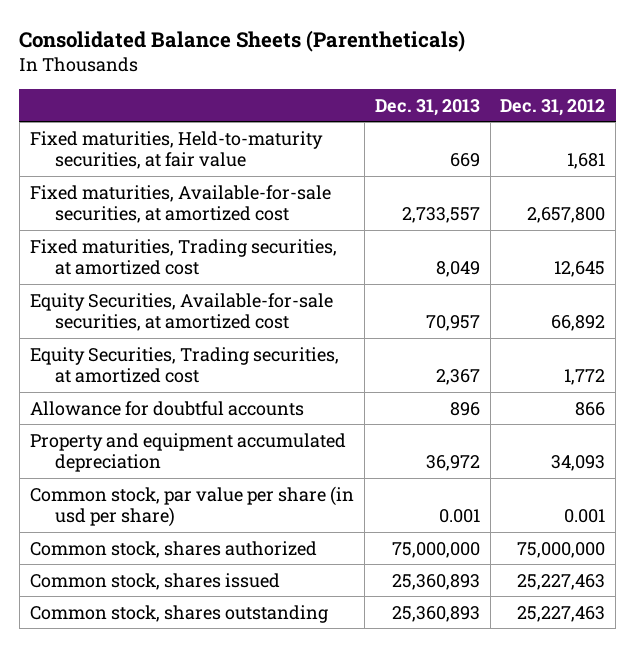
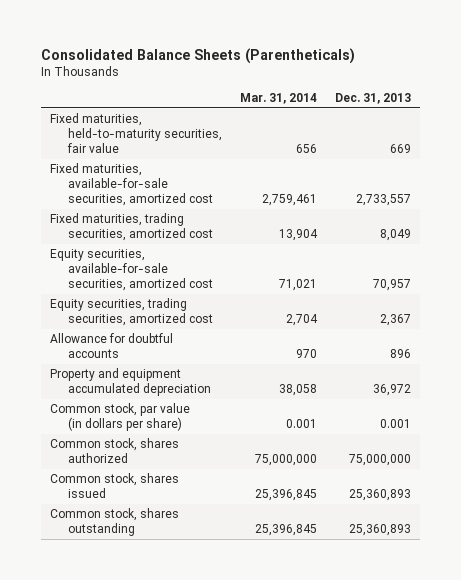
[500,98,606,116] Dec. 31, 2012 -> none
none -> [240,92,318,104] Mar. 31, 2014
[29,130,323,170] Fixed maturities, Held-to-maturity securities, at fair value -> [50,113,223,154] Fixed maturities, held-to-maturity securities, fair value
[29,184,331,224] Fixed maturities, Available-for-sale securities, at amortized cost -> [50,163,214,207] Fixed maturities, available-for-sale securities, amortized cost
[29,238,337,276] Fixed maturities, Trading securities, at amortized cost -> [50,213,214,242] Fixed maturities, trading securities, amortized cost
[29,292,333,332] Equity Securities, Available-for-sale securities, at amortized cost -> [50,249,214,292] Equity securities, available-for-sale securities, amortized cost
[29,346,339,384] Equity Securities, Trading securities, at amortized cost -> [50,298,214,327] Equity securities, trading securities, amortized cost
[29,485,354,528] Common stock, par value per share (in usd per share) -> [50,403,191,432] Common stock, par value (in dollars per share)

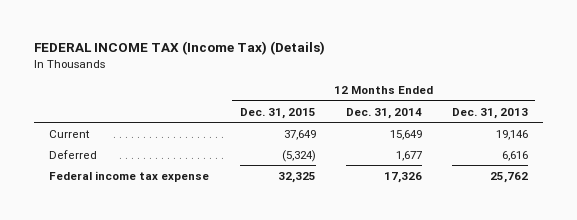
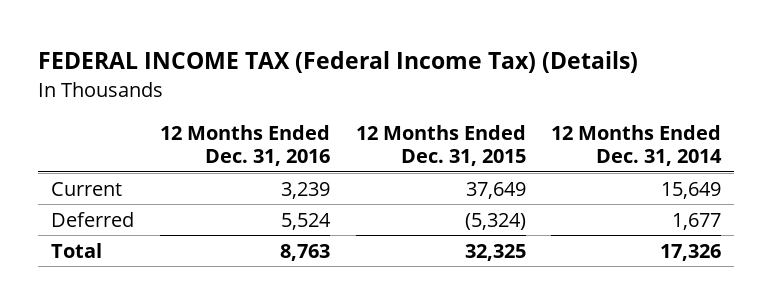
[34,41,326,56] FEDERAL INCOME TAX (Income Tax) (Details) -> [38,51,639,74] FEDERAL INCOME TAX (Federal Income Tax) (Details)
[451,107,528,119] Dec. 31, 2013 -> none
none -> [159,124,330,167] 12 Months Ended Dec. 31, 2016
[49,170,210,182] Federal income tax expense -> [50,242,102,258] Total

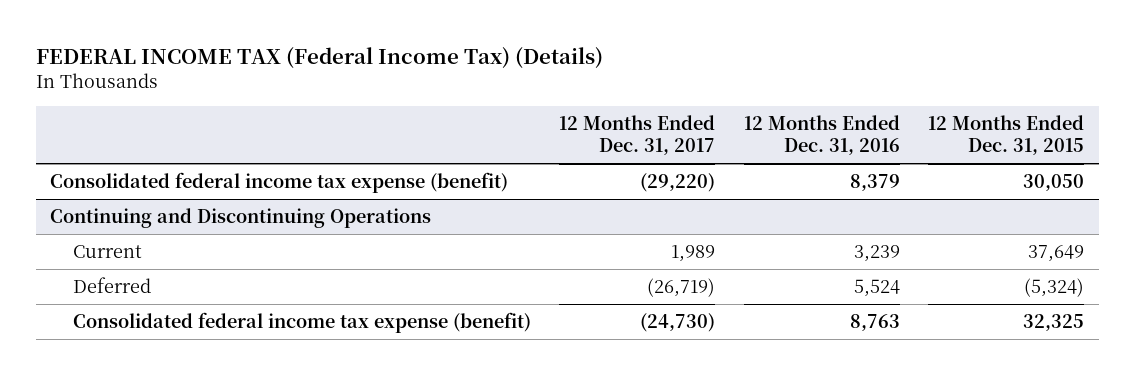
[551,124,723,167] 12 Months Ended Dec. 31, 2014 -> none
none -> [559,115,716,156] 12 Months Ended Dec. 31, 2017
none -> [50,172,509,194] Consolidated federal income tax expense (benefit)
none -> [50,208,432,229] Continuing and Discontinuing Operations
[50,242,102,258] Total -> [72,312,531,334] Consolidated federal income tax expense (benefit)

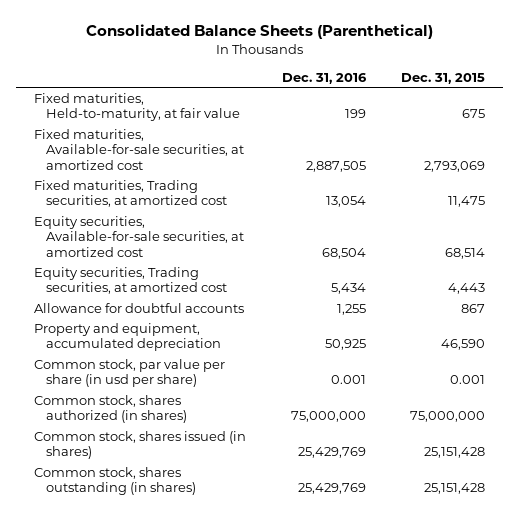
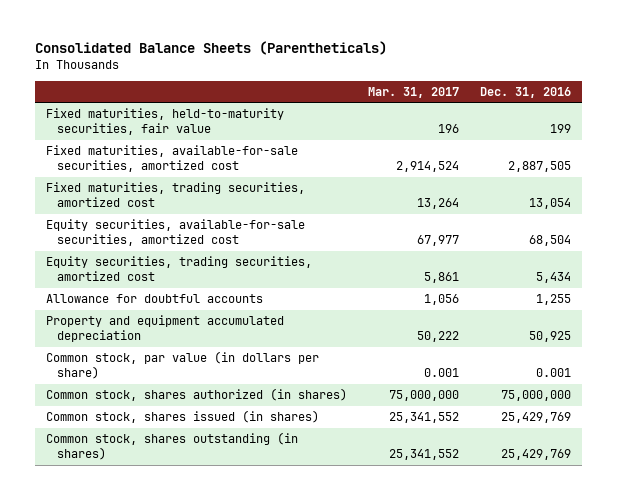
[85,24,433,40] Consolidated Balance Sheets (Parenthetical) -> [35,41,388,56] Consolidated Balance Sheets (Parentheticals)
[401,72,486,84] Dec. 31, 2015 -> none
none -> [368,86,460,98] Mar. 31, 2017
[33,92,241,122] Fixed maturities, Held-to-maturity, at fair value -> [45,108,284,136] Fixed maturities, held-to-maturity securities, fair value
[33,128,245,170] Fixed maturities, Available-for-sale securities, at amortized cost -> [45,145,298,173] Fixed maturities, available-for-sale securities, amortized cost
[33,179,228,208] Fixed maturities, Trading securities, at amortized cost -> [45,182,305,208] Fixed maturities, trading securities, amortized cost
[33,215,245,257] Equity securities, Available-for-sale securities, at amortized cost -> [45,219,305,247] Equity securities, available-for-sale securities, amortized cost
[33,266,228,295] Equity securities, Trading securities, at amortized cost -> [45,256,312,282] Equity securities, trading securities, amortized cost
[33,322,222,352] Property and equipment, accumulated depreciation -> [45,315,284,343] Property and equipment accumulated depreciation
[33,358,225,388] Common stock, par value per share (in usd per share) -> [45,351,319,380] Common stock, par value (in dollars per share)

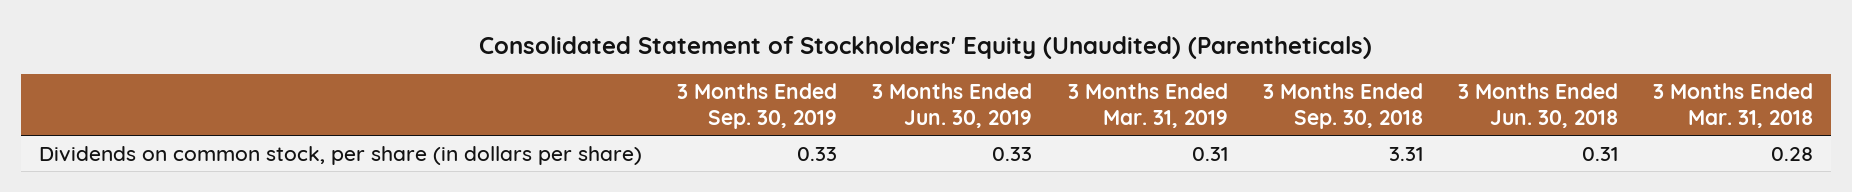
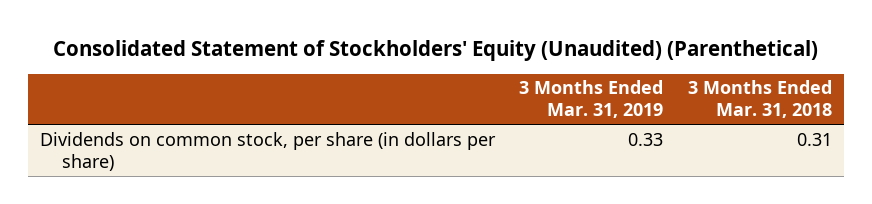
[479,35,1373,59] Consolidated Statement of Stockholders' Equity (Unaudited) (Parentheticals) -> [52,39,818,61] Consolidated Statement of Stockholders' Equity (Unaudited) (Parenthetical)
[677,83,838,130] 3 Months Ended Sep. 30, 2019 -> none
[872,83,1033,129] 3 Months Ended Jun. 30, 2019 -> none
[1262,83,1423,130] 3 Months Ended Sep. 30, 2018 -> none
[1458,83,1619,129] 3 Months Ended Jun. 30, 2018 -> none
[1191,146,1228,161] 0.31 -> [628,132,664,146] 0.33
[1771,146,1814,161] 0.28 -> [796,132,832,146] 0.31

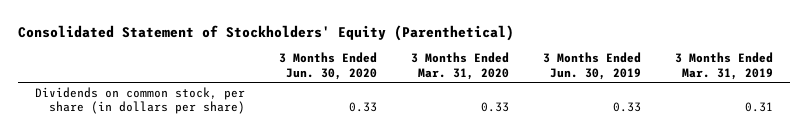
[52,39,818,61] Consolidated Statement of Stockholders' Equity (Unaudited) (Parenthetical) -> [18,24,515,41] Consolidated Statement of Stockholders' Equity (Parenthetical)
[687,80,832,119] 3 Months Ended Mar. 31, 2018 -> none
none -> [279,52,378,80] 3 Months Ended Jun. 30, 2020
none -> [411,52,510,80] 3 Months Ended Mar. 31, 2020
none -> [543,52,642,80] 3 Months Ended Jun. 30, 2019
[628,132,664,146] 0.33 -> [745,102,774,113] 0.31

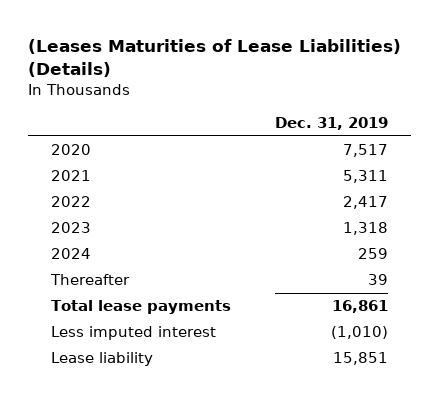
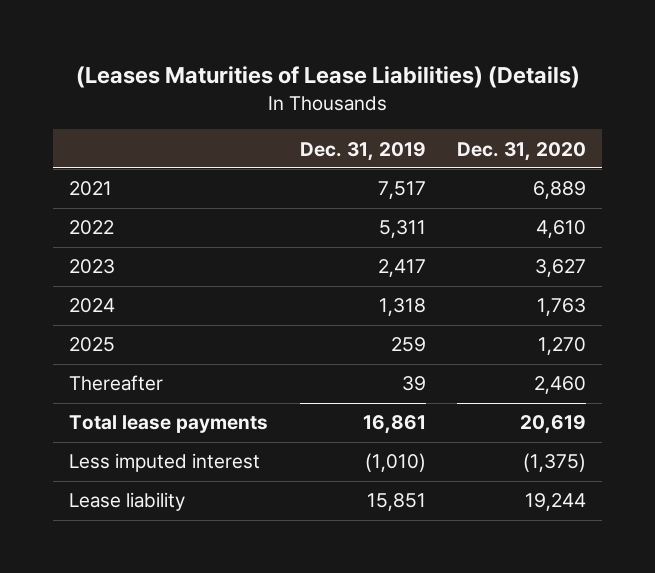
none -> [457,141,587,161] Dec. 31, 2020
[50,144,91,156] 2020 -> [68,181,112,197] 2021
[50,170,91,182] 2021 -> [68,220,114,236] 2022
[50,196,91,208] 2022 -> [68,259,115,275] 2023
[50,222,91,234] 2023 -> [68,298,115,314] 2024
[50,248,91,260] 2024 -> [68,337,115,353] 2025

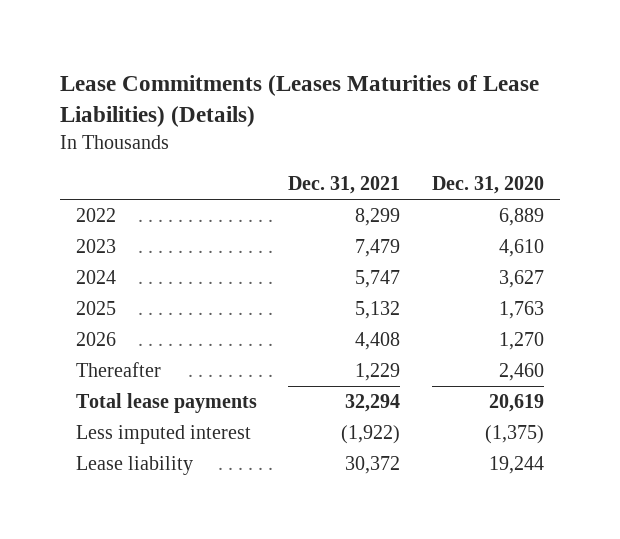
[75,66,580,89] (Leases Maturities of Lease Liabilities) (Details) -> [59,74,539,127] Lease Commitments (Leases Maturities of Lease Liabilities) (Details)
[299,141,426,161] Dec. 31, 2019 -> none
none -> [288,176,401,195] Dec. 31, 2021
[68,181,112,197] 2021 -> [75,207,116,222] 2022
[68,220,114,236] 2022 -> [75,238,116,253] 2023
[68,259,115,275] 2023 -> [75,269,116,284] 2024
[68,298,115,314] 2024 -> [75,300,116,315] 2025
[68,337,115,353] 2025 -> [75,331,116,346] 2026

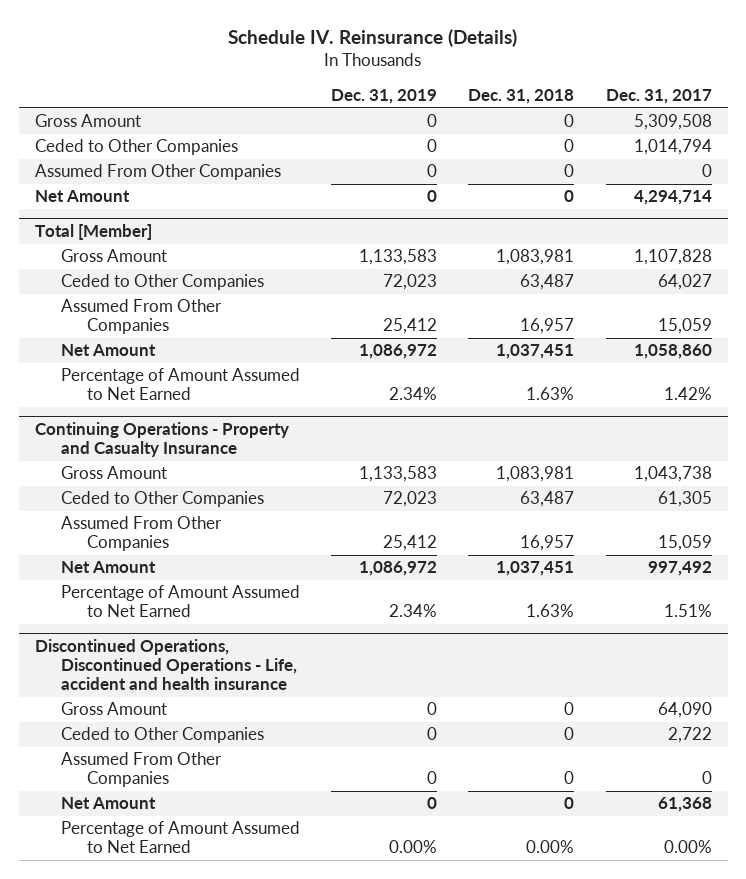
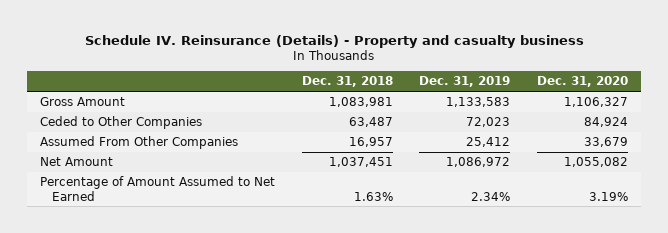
[228,29,518,48] Schedule IV. Reinsurance (Details) -> [84,34,584,48] Schedule IV. Reinsurance (Details) - Property and casualty business
[605,89,712,105] Dec. 31, 2017 -> none
none -> [536,76,628,88] Dec. 31, 2020
[34,114,141,128] Gross Amount -> none
[34,139,238,156] Ceded to Other Companies -> none
[34,164,281,181] Assumed From Other Companies -> none
[34,190,130,203] Net Amount -> none
[34,223,152,240] Total [Member] -> none
[34,421,289,458] Continuing Operations - Property and Casualty Insurance -> none
[60,466,167,480] Gross Amount -> none
[60,491,264,508] Ceded to Other Companies -> none
[60,516,222,552] Assumed From Other Companies -> none
[60,561,156,574] Net Amount -> none
[60,585,300,618] Percentage of Amount Assumed to Net Earned -> none
[34,638,297,691] Discontinued Operations, Discontinued Operations - Life, accident and health insurance -> none
[60,702,167,716] Gross Amount -> none
[60,727,264,744] Ceded to Other Companies -> none
[60,752,222,788] Assumed From Other Companies -> none
[60,797,156,810] Net Amount -> none
[60,821,300,854] Percentage of Amount Assumed to Net Earned -> none

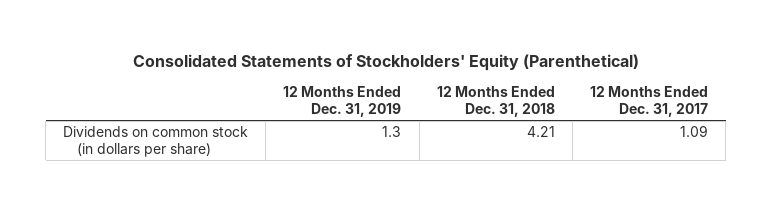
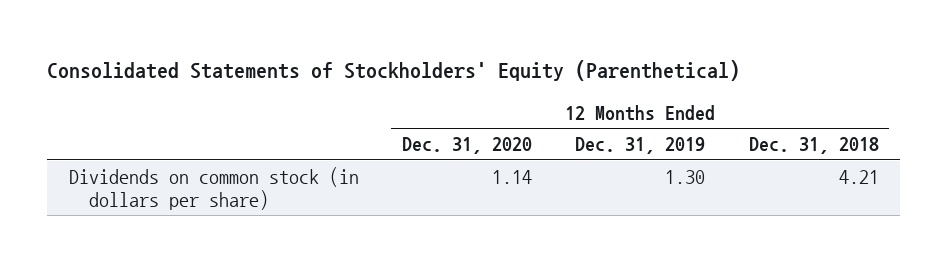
[590,86,709,117] 12 Months Ended Dec. 31, 2017 -> none
none -> [402,137,533,155] Dec. 31, 2020
[382,126,402,138] 1.3 -> [665,170,706,185] 1.30

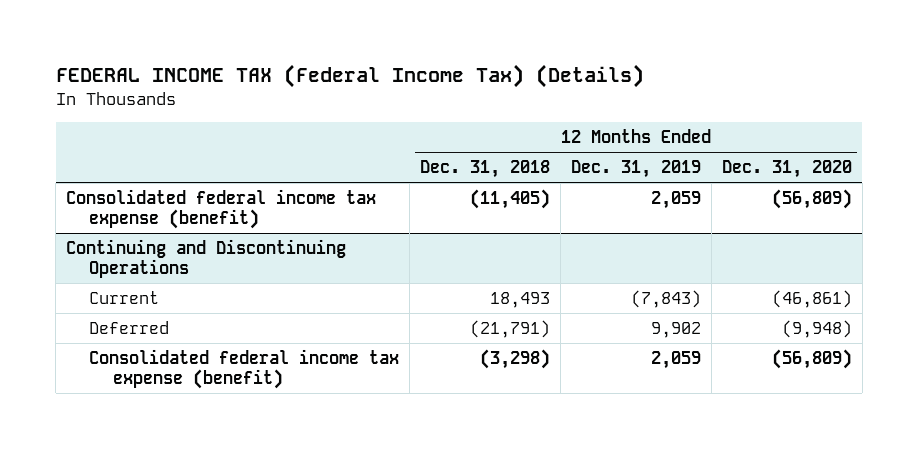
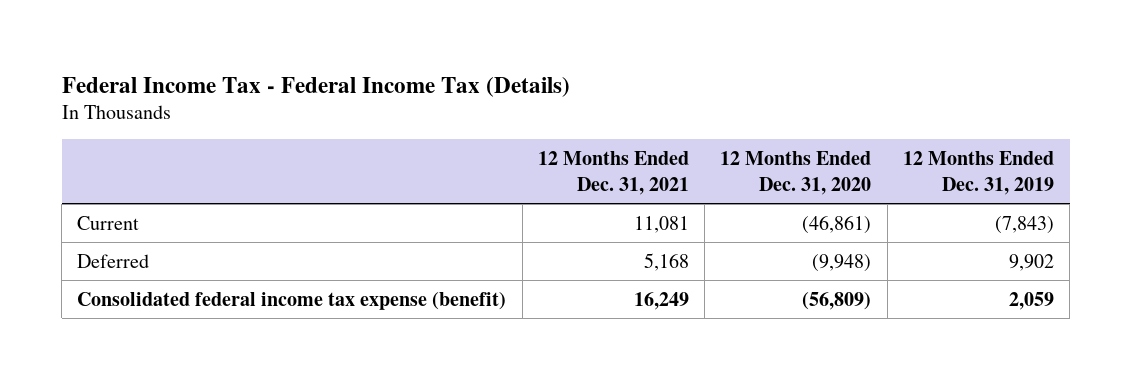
[55,64,644,89] FEDERAL INCOME TAX (Federal Income Tax) (Details) -> [61,76,570,97] Federal Income Tax - Federal Income Tax (Details)
[420,160,551,179] Dec. 31, 2018 -> none
none -> [537,151,689,195] 12 Months Ended Dec. 31, 2021
[66,189,377,229] Consolidated federal income tax expense (benefit) -> none
[66,239,347,278] Continuing and Discontinuing Operations -> none

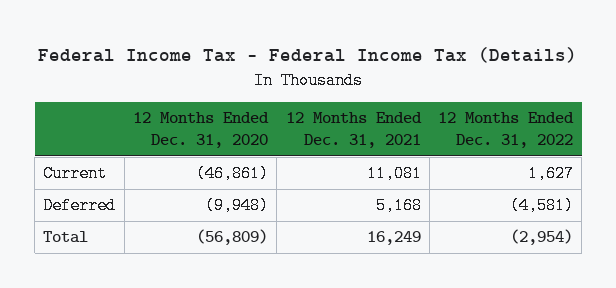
[902,151,1054,195] 12 Months Ended Dec. 31, 2019 -> none
none -> [438,112,575,149] 12 Months Ended Dec. 31, 2022
[77,291,507,310] Consolidated federal income tax expense (benefit) -> [43,231,89,244] Total

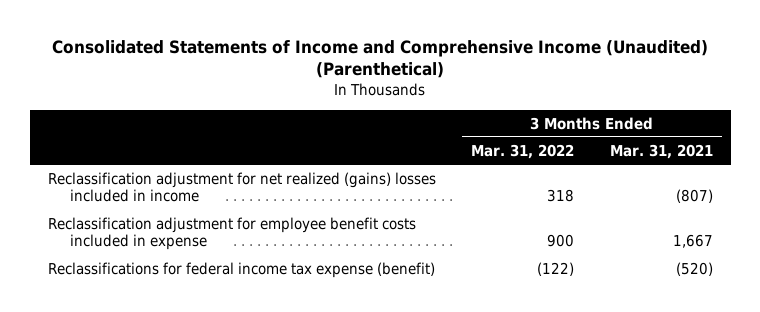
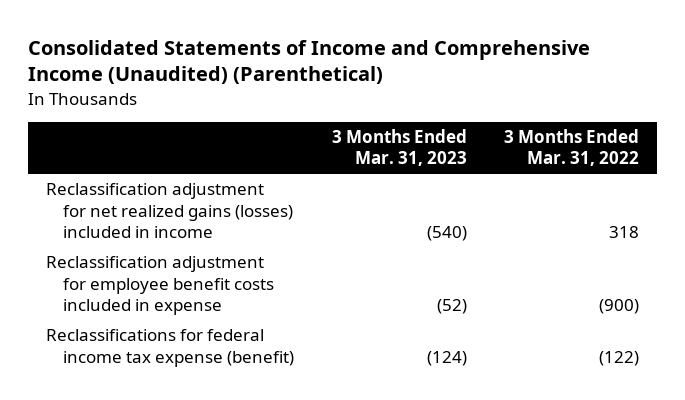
[609,143,713,159] Mar. 31, 2021 -> none
none -> [331,129,467,167] 3 Months Ended Mar. 31, 2023
[47,171,436,203] Reclassification adjustment for net realized (gains) losses included in income -> [46,183,294,238] Reclassification adjustment for net realized gains (losses) included in income
[547,234,575,248] 900 -> [598,298,639,314] (900)

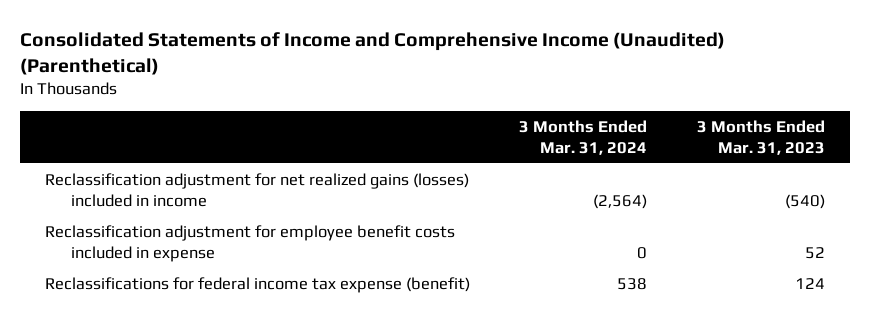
[503,129,639,167] 3 Months Ended Mar. 31, 2022 -> none
none -> [519,119,648,155] 3 Months Ended Mar. 31, 2024
[436,298,467,314] (52) -> [804,246,825,259] 52
[426,350,467,366] (124) -> [794,277,825,289] 124

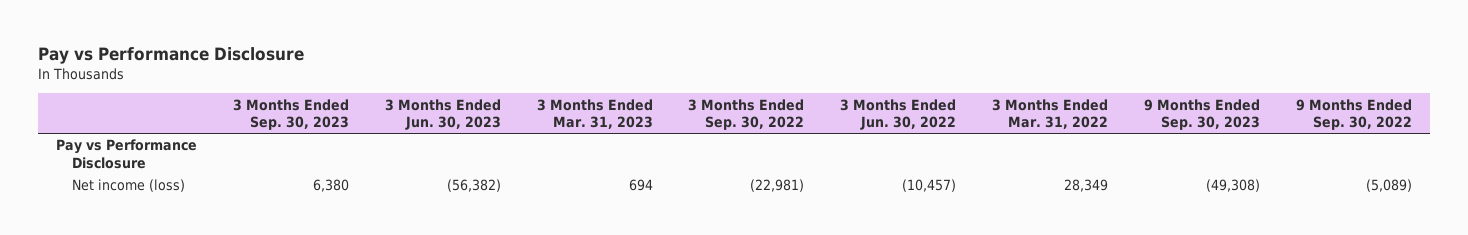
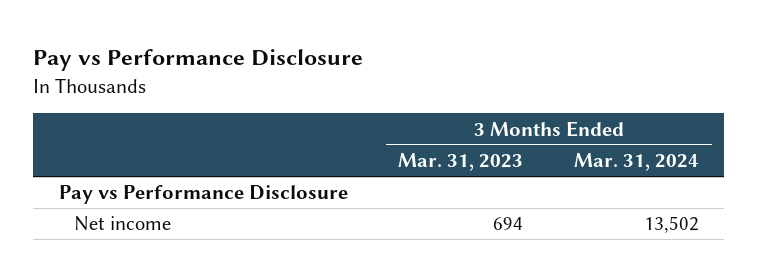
[232,98,349,131] 3 Months Ended Sep. 30, 2023 -> none
[384,98,501,131] 3 Months Ended Jun. 30, 2023 -> none
[688,98,805,131] 3 Months Ended Sep. 30, 2022 -> none
[840,98,957,131] 3 Months Ended Jun. 30, 2022 -> none
[992,98,1109,130] 3 Months Ended Mar. 31, 2022 -> none
[1144,98,1261,131] 9 Months Ended Sep. 30, 2023 -> none
[1295,98,1412,131] 9 Months Ended Sep. 30, 2022 -> none
none -> [573,153,699,172] Mar. 31, 2024
[71,179,185,193] Net income (loss) -> [74,216,172,232] Net income

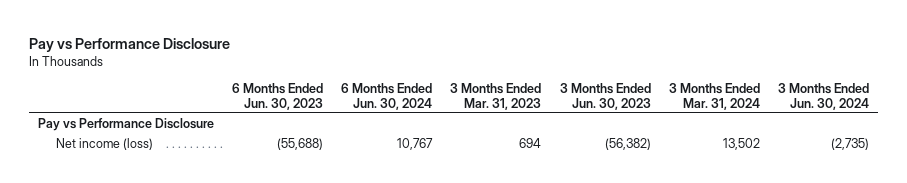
none -> [232,82,324,110] 6 Months Ended Jun. 30, 2023
none -> [341,82,433,110] 6 Months Ended Jun. 30, 2024
none -> [559,82,651,110] 3 Months Ended Jun. 30, 2023
none -> [777,82,869,110] 3 Months Ended Jun. 30, 2024
[74,216,172,232] Net income -> [55,138,153,151] Net income (loss)

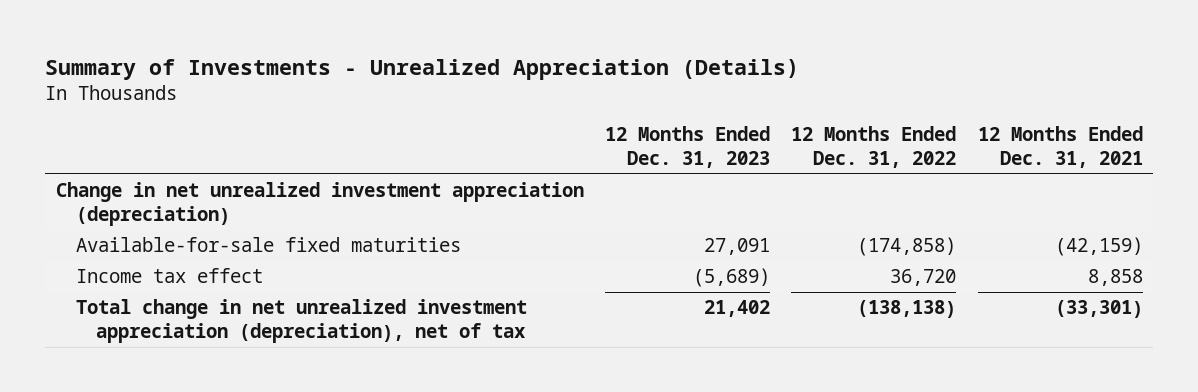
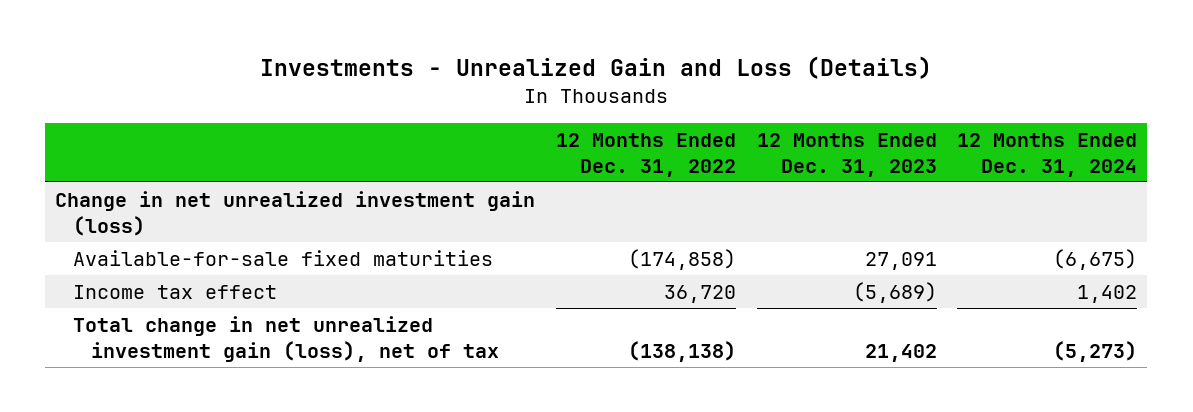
[45,58,800,80] Summary of Investments - Unrealized Appreciation (Details) -> [260,56,933,80] Investments - Unrealized Gain and Loss (Details)
[977,126,1143,168] 12 Months Ended Dec. 31, 2021 -> none
none -> [957,132,1138,177] 12 Months Ended Dec. 31, 2024
[55,182,584,227] Change in net unrealized investment appreciation (depreciation) -> [55,190,536,236] Change in net unrealized investment gain (loss)
[75,299,527,344] Total change in net unrealized investment appreciation (depreciation), net of tax -> [73,315,499,362] Total change in net unrealized investment gain (loss), net of tax

